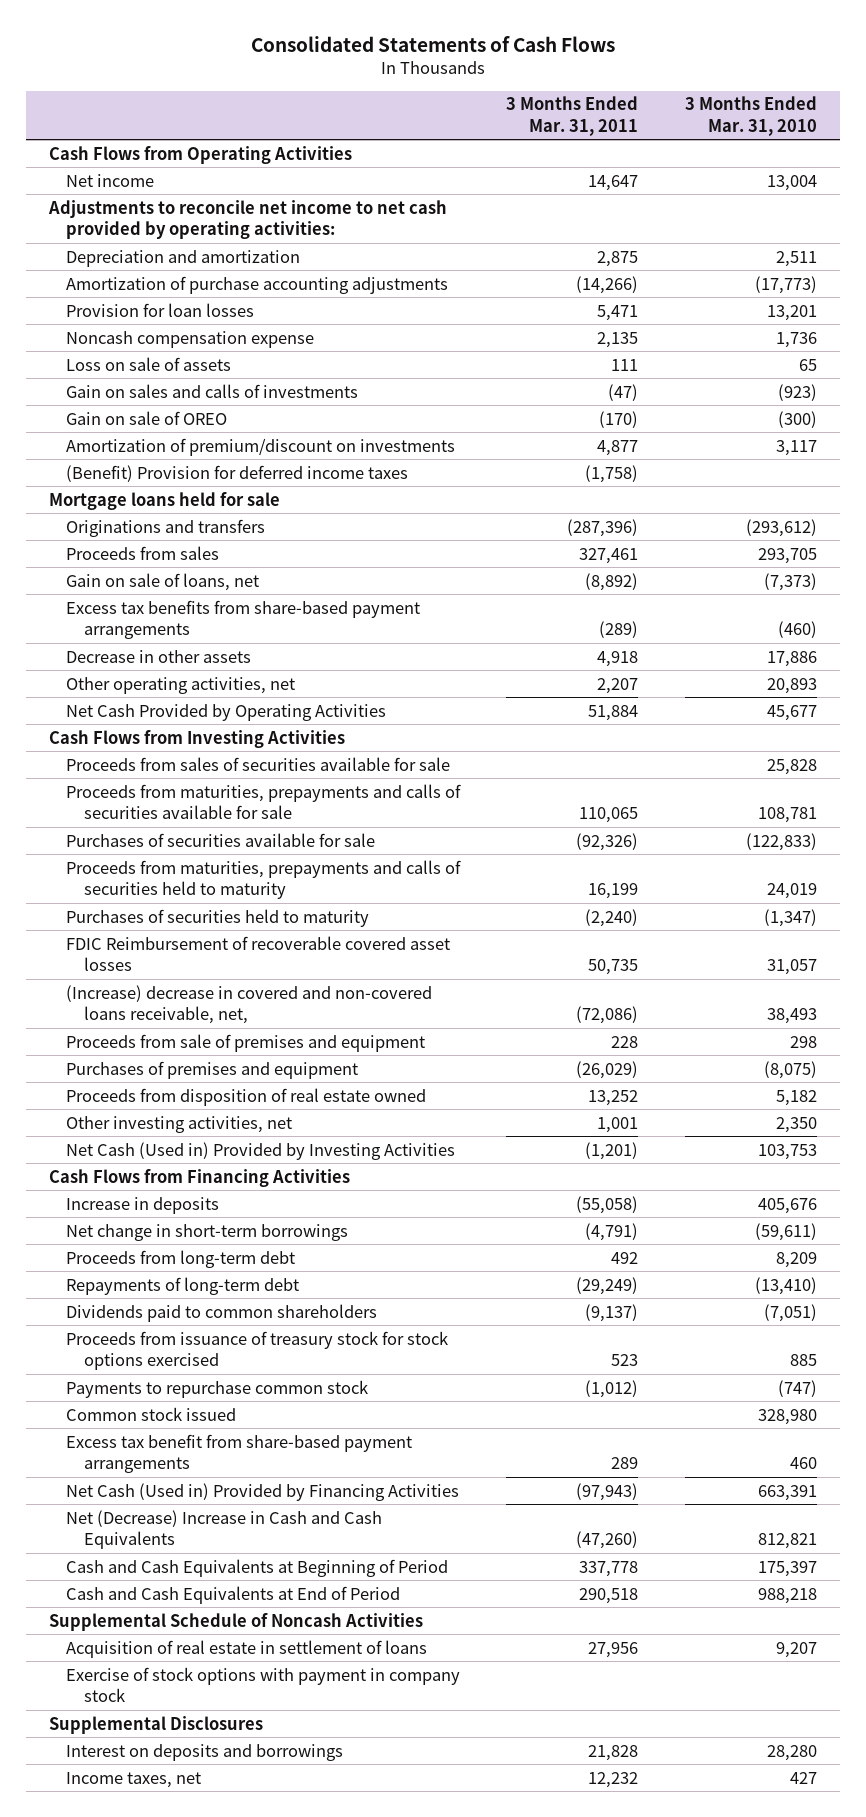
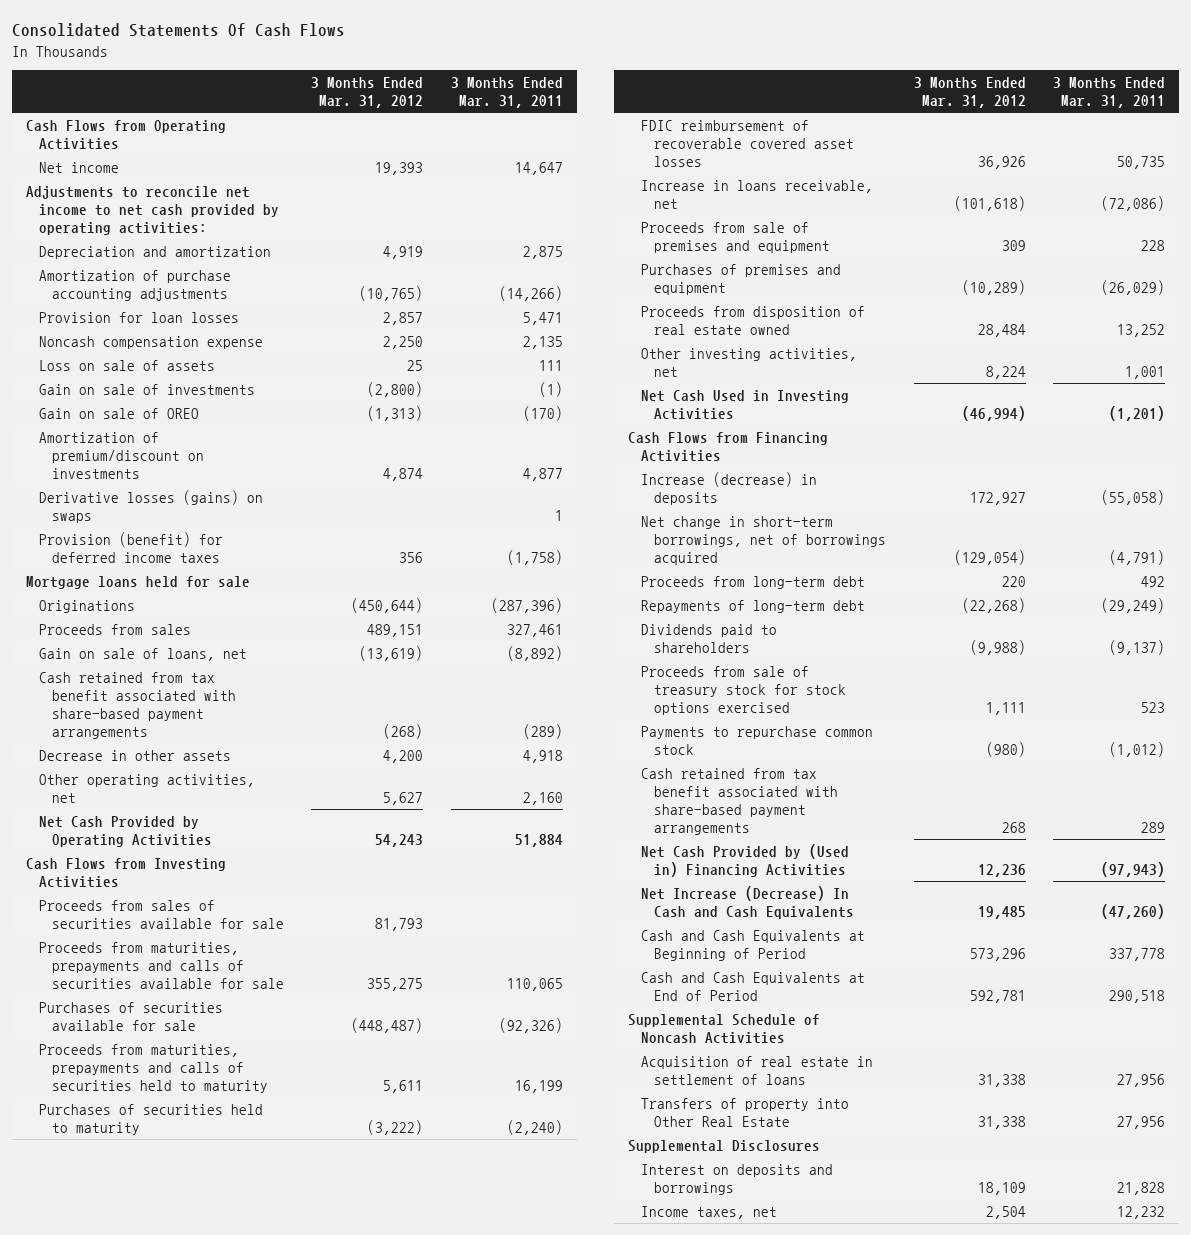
[250,35,615,52] Consolidated Statements of Cash Flows -> [12,23,346,38] Consolidated Statements Of Cash Flows
[684,96,817,136] 3 Months Ended Mar. 31, 2010 -> none
none -> [311,77,424,109] 3 Months Ended Mar. 31, 2012
[66,383,359,398] Gain on sales and calls of investments -> [38,383,255,395] Gain on sale of investments
[608,383,639,401] (47) -> [539,381,564,397] (1)
none -> [38,489,263,523] Derivative losses (gains) on swaps
[66,464,409,482] (Benefit) Provision for deferred income taxes -> [38,531,223,563] Provision (benefit) for deferred income taxes
[66,518,266,537] Originations and transfers -> [38,599,135,613] Originations
[66,599,421,640] Excess tax benefits from share-based payment arrangements -> [38,671,236,739] Cash retained from tax benefit associated with share-based payment arrangements
[597,677,639,694] 2,207 -> [523,791,564,805] 2,160
[66,935,451,972] FDIC Reimbursement of recoverable covered asset losses -> [640,119,854,167] FDIC reimbursement of recoverable covered asset losses
[66,984,433,1025] (Increase) decrease in covered and non-covered loans receivable, net, -> [640,179,873,209] Increase in loans receivable, net
[66,1141,456,1160] Net Cash (Used in) Provided by Investing Activities -> [640,389,849,420] Net Cash Used in Investing Activities
[66,1196,220,1214] Increase in deposits -> [640,471,817,505] Increase (decrease) in deposits
[66,1223,349,1241] Net change in short-term borrowings -> [640,515,886,565] Net change in short-term borrowings, net of borrowings acquired
[66,1303,378,1322] Dividends paid to common shareholders -> [640,623,777,653] Dividends paid to shareholders
[66,1330,449,1371] Proceeds from issuance of treasury stock for stock options exercised -> [640,665,846,715] Proceeds from sale of treasury stock for stock options exercised
[66,1406,237,1421] Common stock issued -> none
[66,1433,413,1474] Excess tax benefit from share-based payment arrangements -> [640,767,838,835] Cash retained from tax benefit associated with share-based payment arrangements
[66,1482,460,1501] Net Cash (Used in) Provided by Financing Activities -> [640,843,849,877] Net Cash Provided by (Used in) Financing Activities
[66,1509,383,1550] Net (Decrease) Increase in Cash and Cash Equivalents -> [640,885,854,919] Net Increase (Decrease) In Cash and Cash Equivalents
[66,1666,461,1703] Exercise of stock options with payment in company stock -> none
none -> [640,1097,849,1127] Transfers of property into Other Real Estate

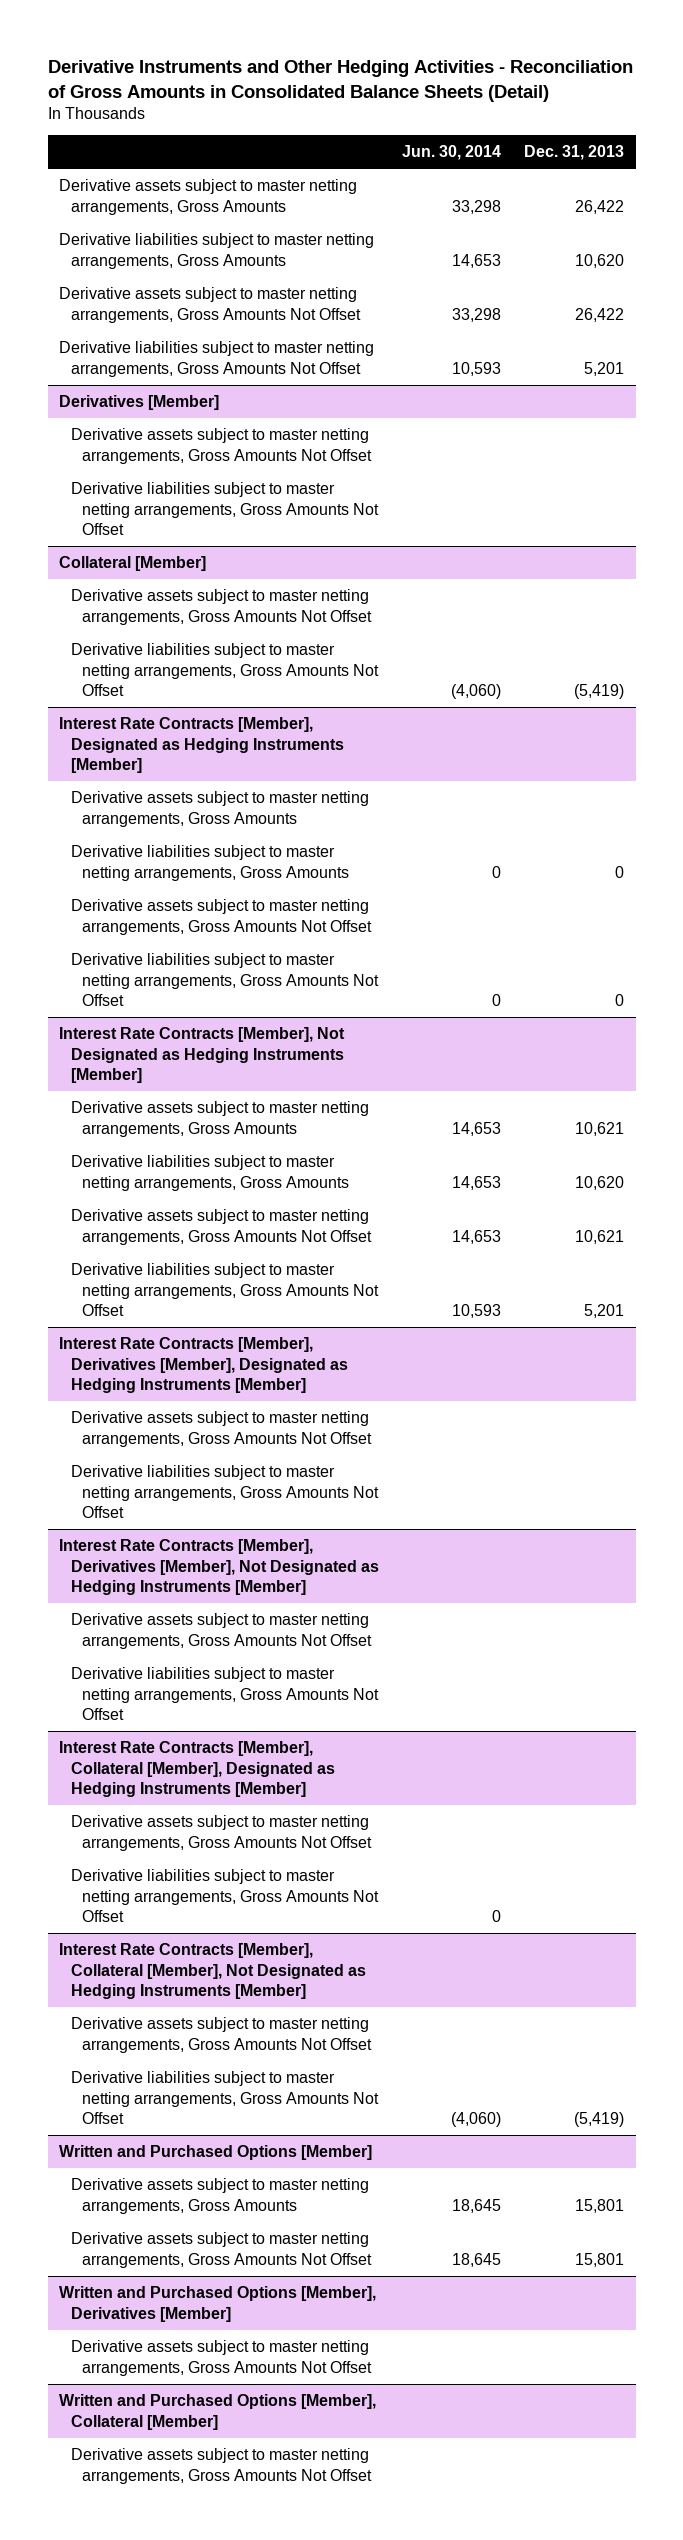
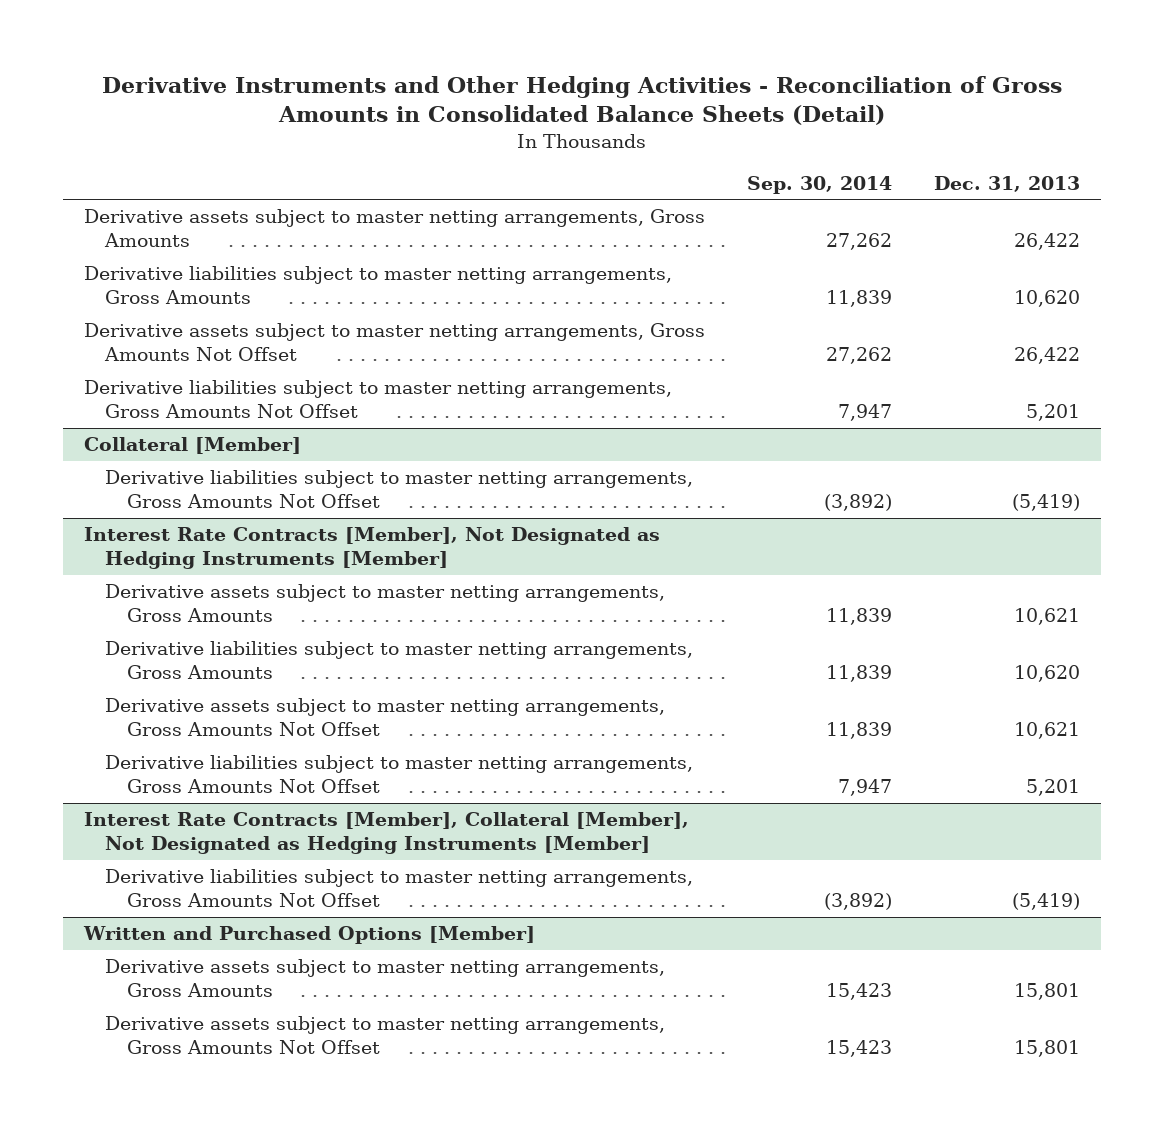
[401,145,501,161] Jun. 30, 2014 -> none
none -> [746,176,892,195] Sep. 30, 2014
[59,394,220,410] Derivatives [Member] -> none
[70,427,373,464] Derivative assets subject to master netting arrangements, Gross Amounts Not Offset -> none
[70,481,380,536] Derivative liabilities subject to master netting arrangements, Gross Amounts Not Offset -> none
[70,588,373,625] Derivative assets subject to master netting arrangements, Gross Amounts Not Offset -> none
[59,716,344,774] Interest Rate Contracts [Member], Designated as Hedging Instruments [Member] -> none
[70,790,369,827] Derivative assets subject to master netting arrangements, Gross Amounts -> none
[70,844,350,881] Derivative liabilities subject to master netting arrangements, Gross Amounts -> none
[70,898,373,935] Derivative assets subject to master netting arrangements, Gross Amounts Not Offset -> none
[70,952,380,1007] Derivative liabilities subject to master netting arrangements, Gross Amounts Not Offset -> none
[59,1336,348,1394] Interest Rate Contracts [Member], Derivatives [Member], Designated as Hedging Instruments [Member] -> none
[70,1410,373,1447] Derivative assets subject to master netting arrangements, Gross Amounts Not Offset -> none
[70,1464,380,1519] Derivative liabilities subject to master netting arrangements, Gross Amounts Not Offset -> none
[59,1538,379,1596] Interest Rate Contracts [Member], Derivatives [Member], Not Designated as Hedging Instruments [Member] -> none
[70,1612,373,1649] Derivative assets subject to master netting arrangements, Gross Amounts Not Offset -> none
[70,1666,380,1721] Derivative liabilities subject to master netting arrangements, Gross Amounts Not Offset -> none
[59,1740,335,1798] Interest Rate Contracts [Member], Collateral [Member], Designated as Hedging Instruments [Member] -> none
[70,1814,373,1851] Derivative assets subject to master netting arrangements, Gross Amounts Not Offset -> none
[70,1868,380,1923] Derivative liabilities subject to master netting arrangements, Gross Amounts Not Offset -> none
[70,2016,373,2053] Derivative assets subject to master netting arrangements, Gross Amounts Not Offset -> none
[59,2285,377,2322] Written and Purchased Options [Member], Derivatives [Member] -> none
[70,2339,373,2376] Derivative assets subject to master netting arrangements, Gross Amounts Not Offset -> none
[59,2393,377,2430] Written and Purchased Options [Member], Collateral [Member] -> none
[70,2447,373,2484] Derivative assets subject to master netting arrangements, Gross Amounts Not Offset -> none

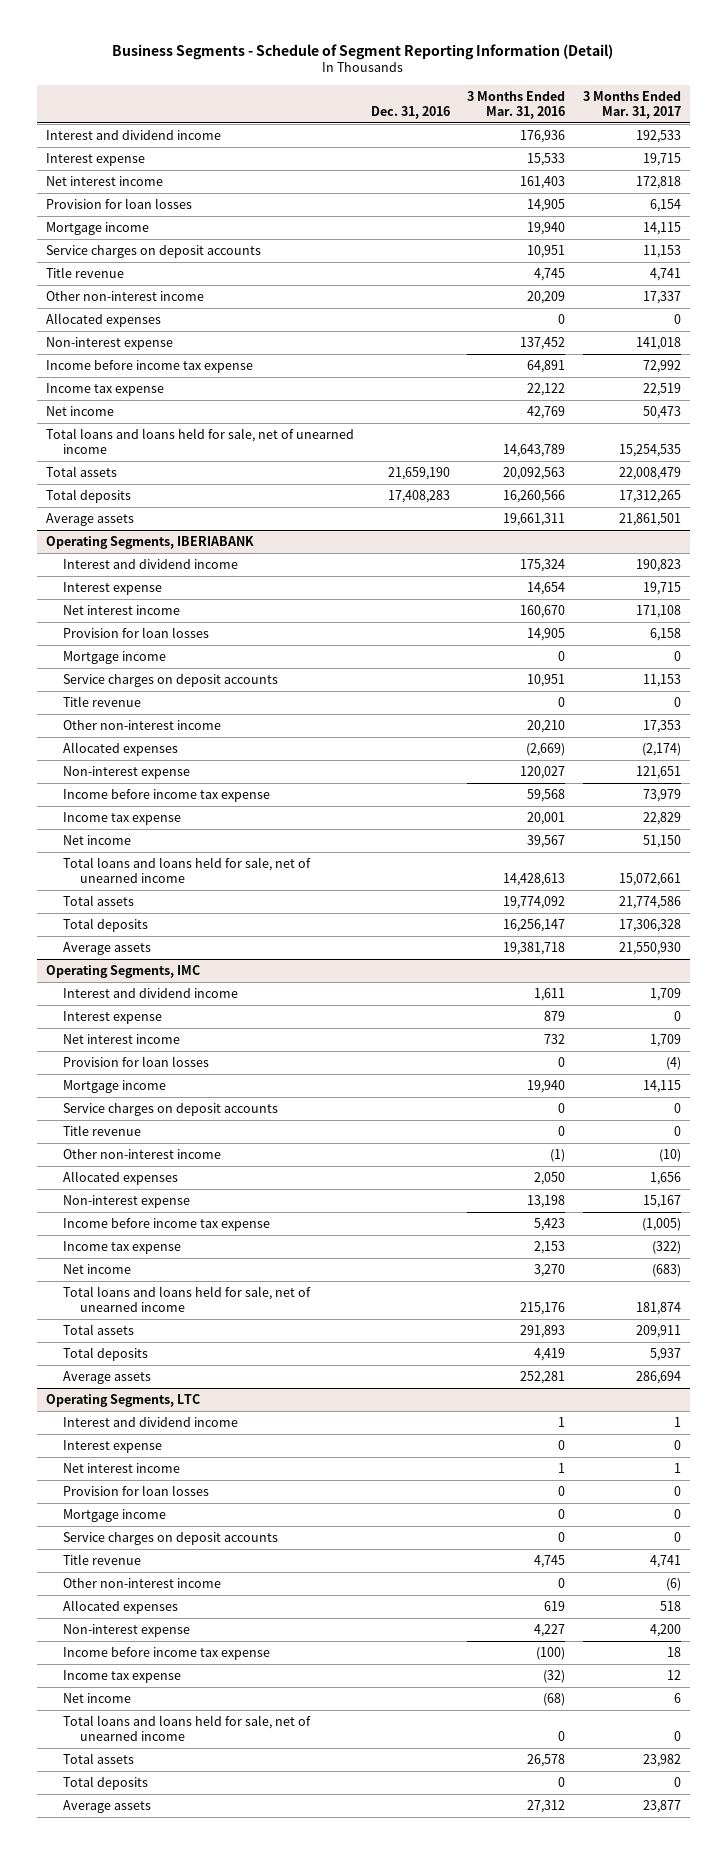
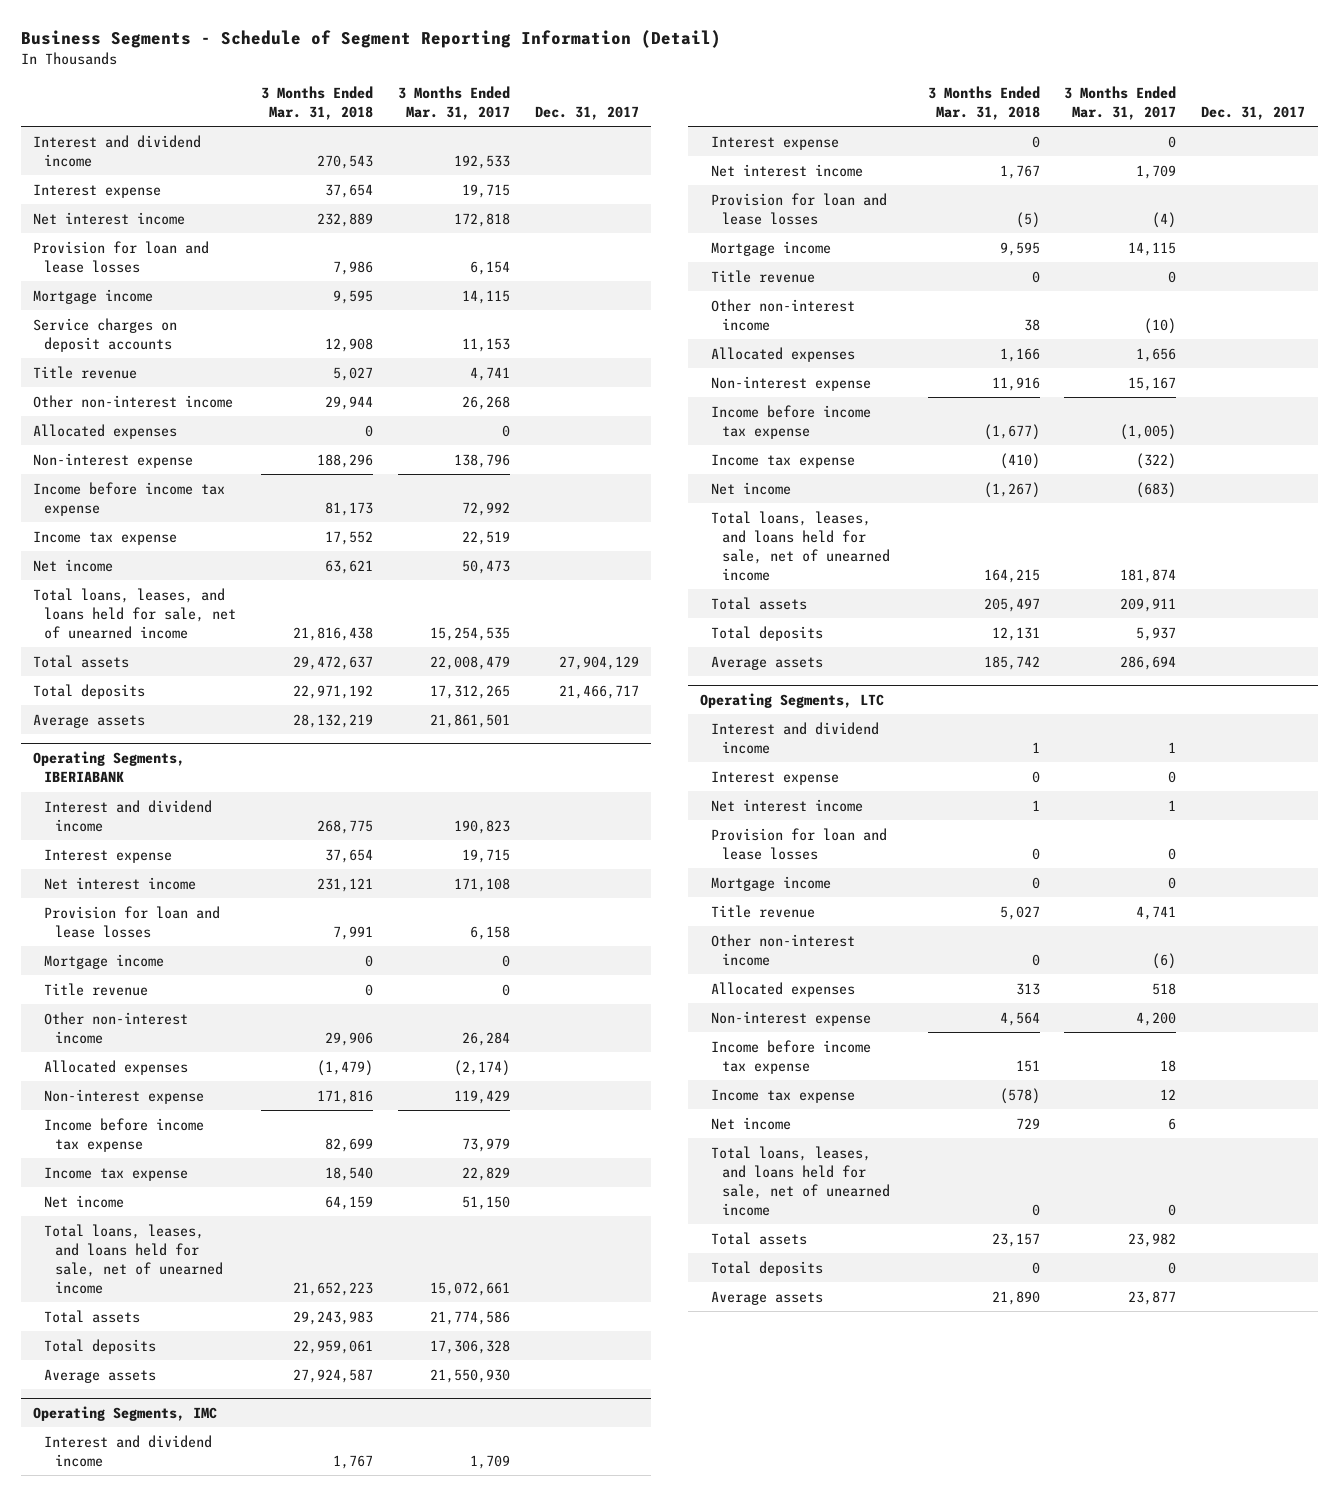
[370,105,450,119] Dec. 31, 2016 -> none
[467,90,566,119] 3 Months Ended Mar. 31, 2016 -> none
none -> [261,85,374,121] 3 Months Ended Mar. 31, 2018
none -> [534,106,639,121] Dec. 31, 2017
[45,197,192,209] Provision for loan losses -> [33,240,210,273] Provision for loan and lease losses
[642,290,681,304] 17,337 -> [461,395,510,410] 26,268
[635,336,681,350] 141,018 -> [453,453,510,468] 138,796
[45,427,354,454] Total loans and loans held for sale, net of unearned income -> [33,587,237,639] Total loans, leases, and loans held for sale, net of unearned income
[62,626,209,638] Provision for loan losses -> [44,905,221,938] Provision for loan and lease losses
[62,673,278,687] Service charges on deposit accounts -> none
[642,719,681,733] 17,353 -> [461,1031,510,1046] 26,284
[635,765,681,779] 121,651 -> [453,1089,510,1104] 119,429
[62,856,311,883] Total loans and loans held for sale, net of unearned income -> [44,1223,224,1294] Total loans, leases, and loans held for sale, net of unearned income
[62,1055,209,1067] Provision for loan losses -> [710,192,887,225] Provision for loan and lease losses
[62,1102,278,1116] Service charges on deposit accounts -> none
[62,1285,311,1312] Total loans and loans held for sale, net of unearned income -> [710,510,890,581] Total loans, leases, and loans held for sale, net of unearned income
[62,1484,209,1496] Provision for loan losses -> [710,827,887,860] Provision for loan and lease losses
[62,1531,278,1545] Service charges on deposit accounts -> none
[62,1714,311,1741] Total loans and loans held for sale, net of unearned income -> [710,1145,890,1216] Total loans, leases, and loans held for sale, net of unearned income

